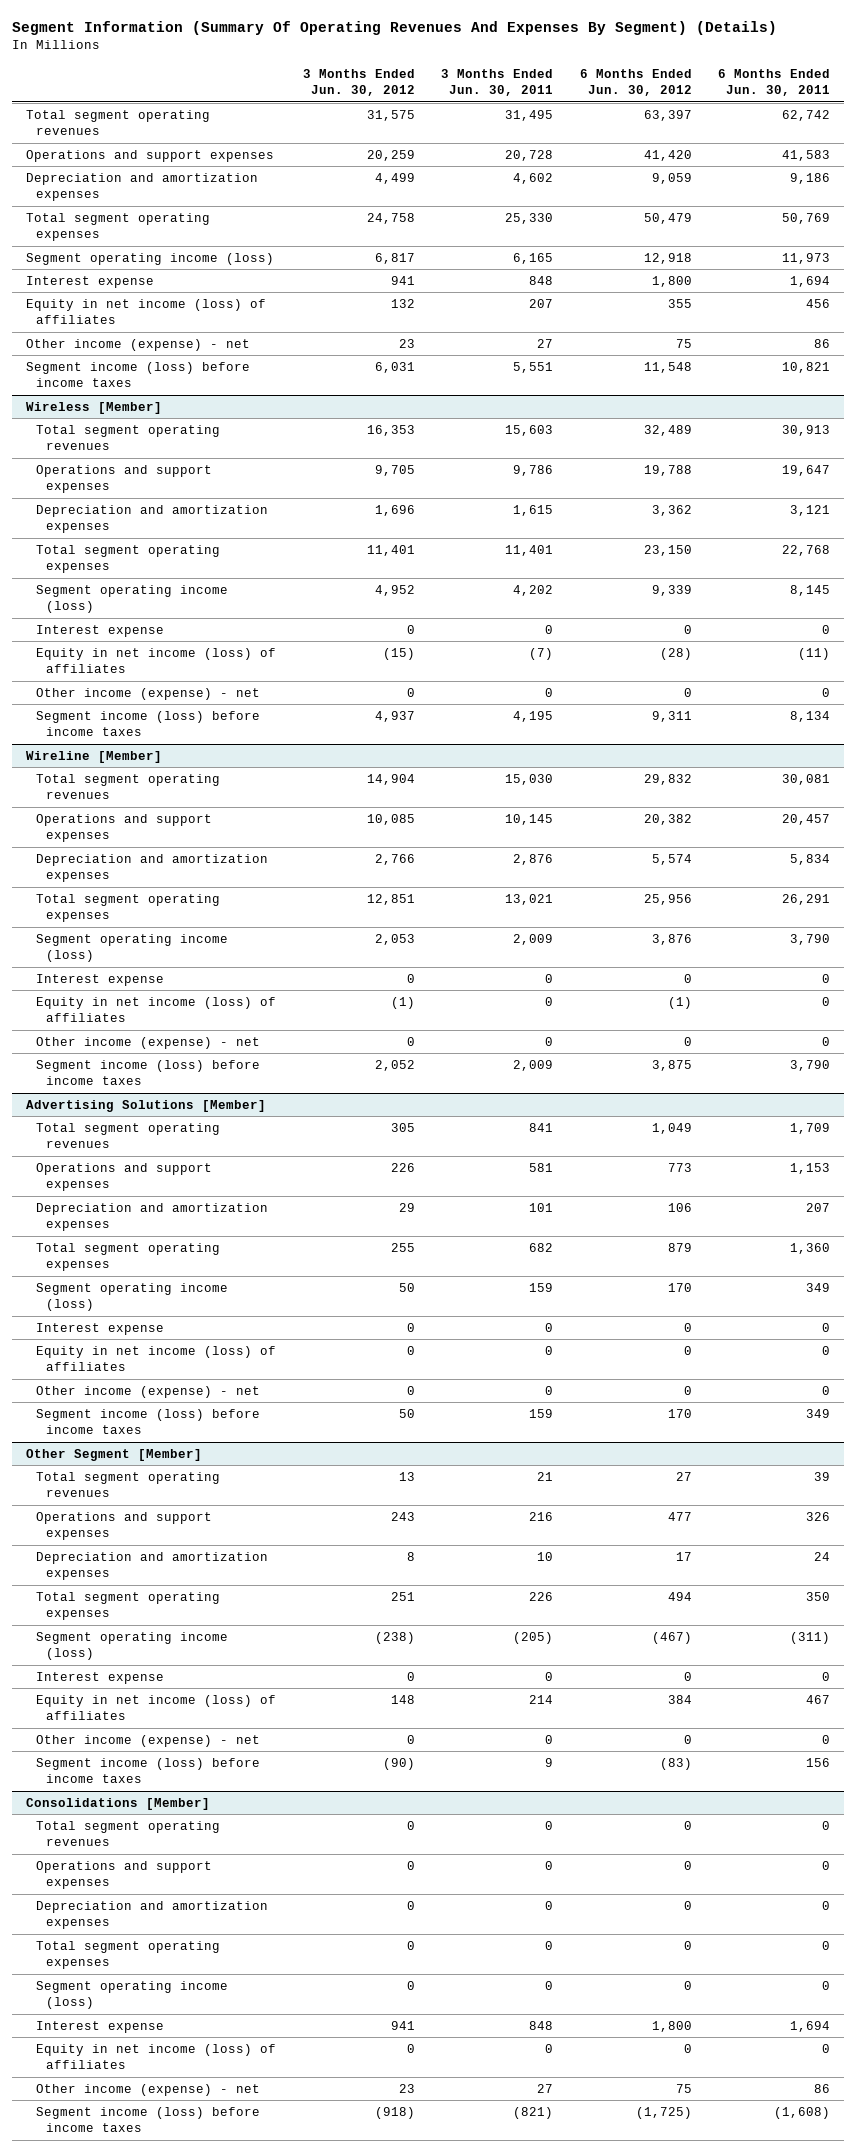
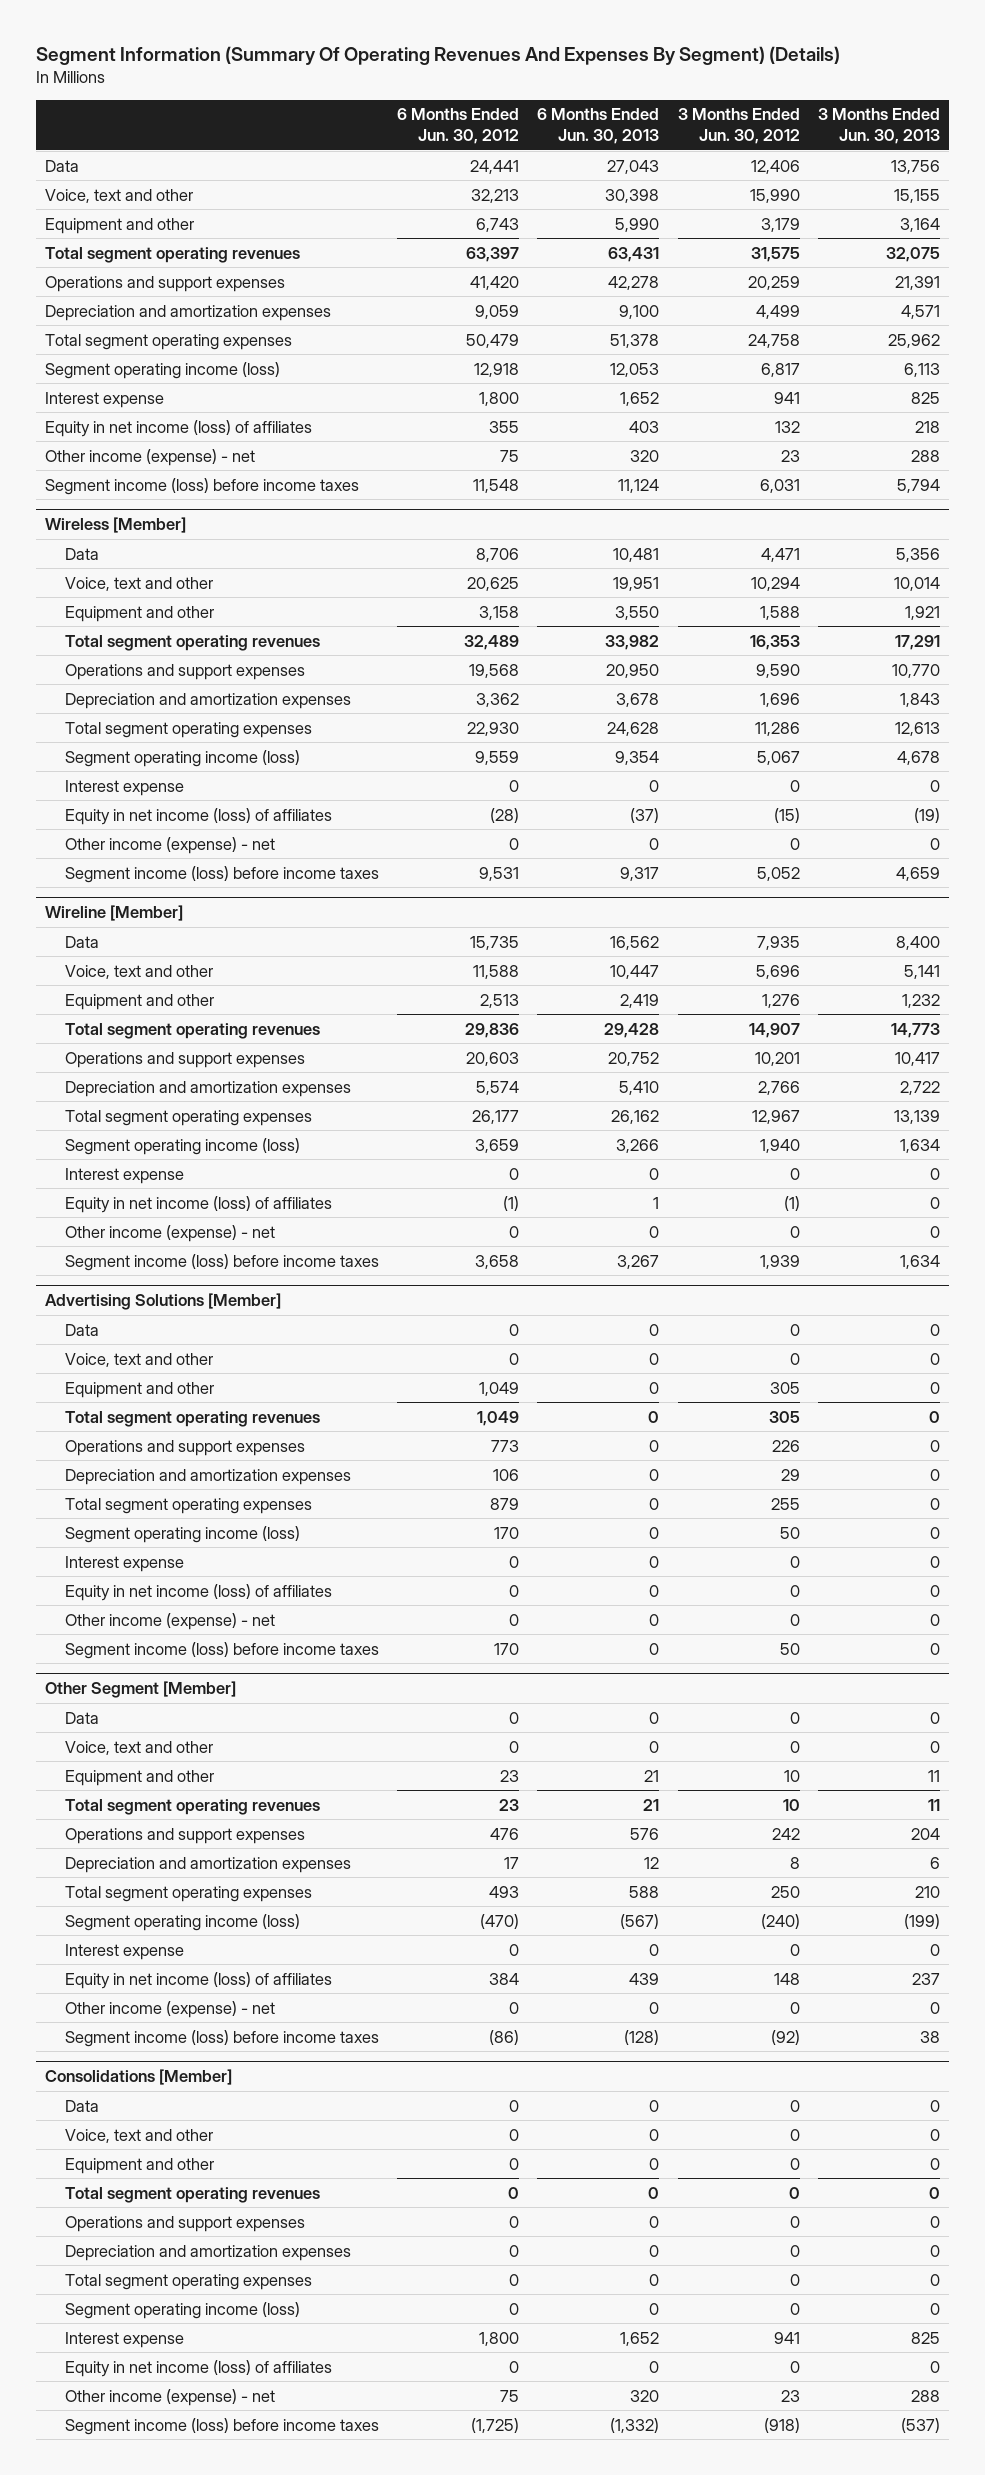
[441,68,554,97] 3 Months Ended Jun. 30, 2011 -> none
[718,68,831,97] 6 Months Ended Jun. 30, 2011 -> none
none -> [537,108,660,145] 6 Months Ended Jun. 30, 2013
none -> [817,108,940,145] 3 Months Ended Jun. 30, 2013
none -> [45,159,80,172] Data
none -> [45,188,194,203] Voice, text and other
none -> [45,217,195,234] Equipment and other
none -> [64,547,99,560] Data
none -> [64,576,213,591] Voice, text and other
none -> [64,605,214,622] Equipment and other
[374,464,415,476] 9,705 -> [755,663,800,678] 9,590
[643,464,692,476] 19,788 -> [468,663,519,678] 19,568
[366,544,415,556] 11,401 -> [754,721,800,736] 11,286
[643,544,692,556] 23,150 -> [466,721,519,736] 22,930
[374,584,415,596] 4,952 -> [756,750,800,765] 5,067
[651,584,692,596] 9,339 -> [474,750,519,765] 9,559
[374,710,415,722] 4,937 -> [756,866,800,881] 5,052
[651,710,692,722] 9,311 -> [478,866,519,881] 9,531
none -> [64,935,99,948] Data
none -> [64,964,213,979] Voice, text and other
none -> [64,993,214,1010] Equipment and other
[366,773,415,785] 14,904 -> [748,1022,800,1038] 14,907
[643,773,692,785] 29,832 -> [464,1022,519,1038] 29,836
[366,813,415,825] 10,085 -> [754,1051,800,1066] 10,201
[643,813,692,825] 20,382 -> [465,1051,519,1066] 20,603
[366,893,415,905] 12,851 -> [751,1109,800,1124] 12,967
[643,893,692,905] 25,956 -> [471,1109,519,1124] 26,177
[374,933,415,945] 2,053 -> [759,1138,800,1153] 1,940
[651,933,692,945] 3,876 -> [474,1138,519,1153] 3,659
[374,1059,415,1071] 2,052 -> [759,1254,800,1269] 1,939
[651,1059,692,1071] 3,875 -> [474,1254,519,1269] 3,658
none -> [64,1323,99,1336] Data
none -> [64,1352,213,1367] Voice, text and other
none -> [64,1381,214,1398] Equipment and other
none -> [64,1711,99,1724] Data
none -> [64,1740,213,1755] Voice, text and other
none -> [64,1769,214,1786] Equipment and other
[398,1471,415,1481] 13 -> [782,1798,800,1811] 10
[675,1471,692,1481] 27 -> [498,1798,519,1811] 23
[390,1511,415,1521] 243 -> [771,1827,800,1840] 242
[667,1511,692,1521] 477 -> [489,1827,519,1840] 476
[390,1591,415,1601] 251 -> [770,1885,800,1898] 250
[667,1591,692,1601] 494 -> [488,1885,519,1898] 493
[374,1631,415,1644] (238) -> [760,1913,800,1929] (240)
[651,1631,692,1644] (467) -> [479,1913,519,1929] (470)
[382,1757,415,1770] (90) -> [770,2029,800,2045] (92)
[659,1757,692,1770] (83) -> [488,2029,519,2045] (86)
none -> [64,2099,99,2112] Data
none -> [64,2128,213,2143] Voice, text and other
none -> [64,2157,214,2174] Equipment and other

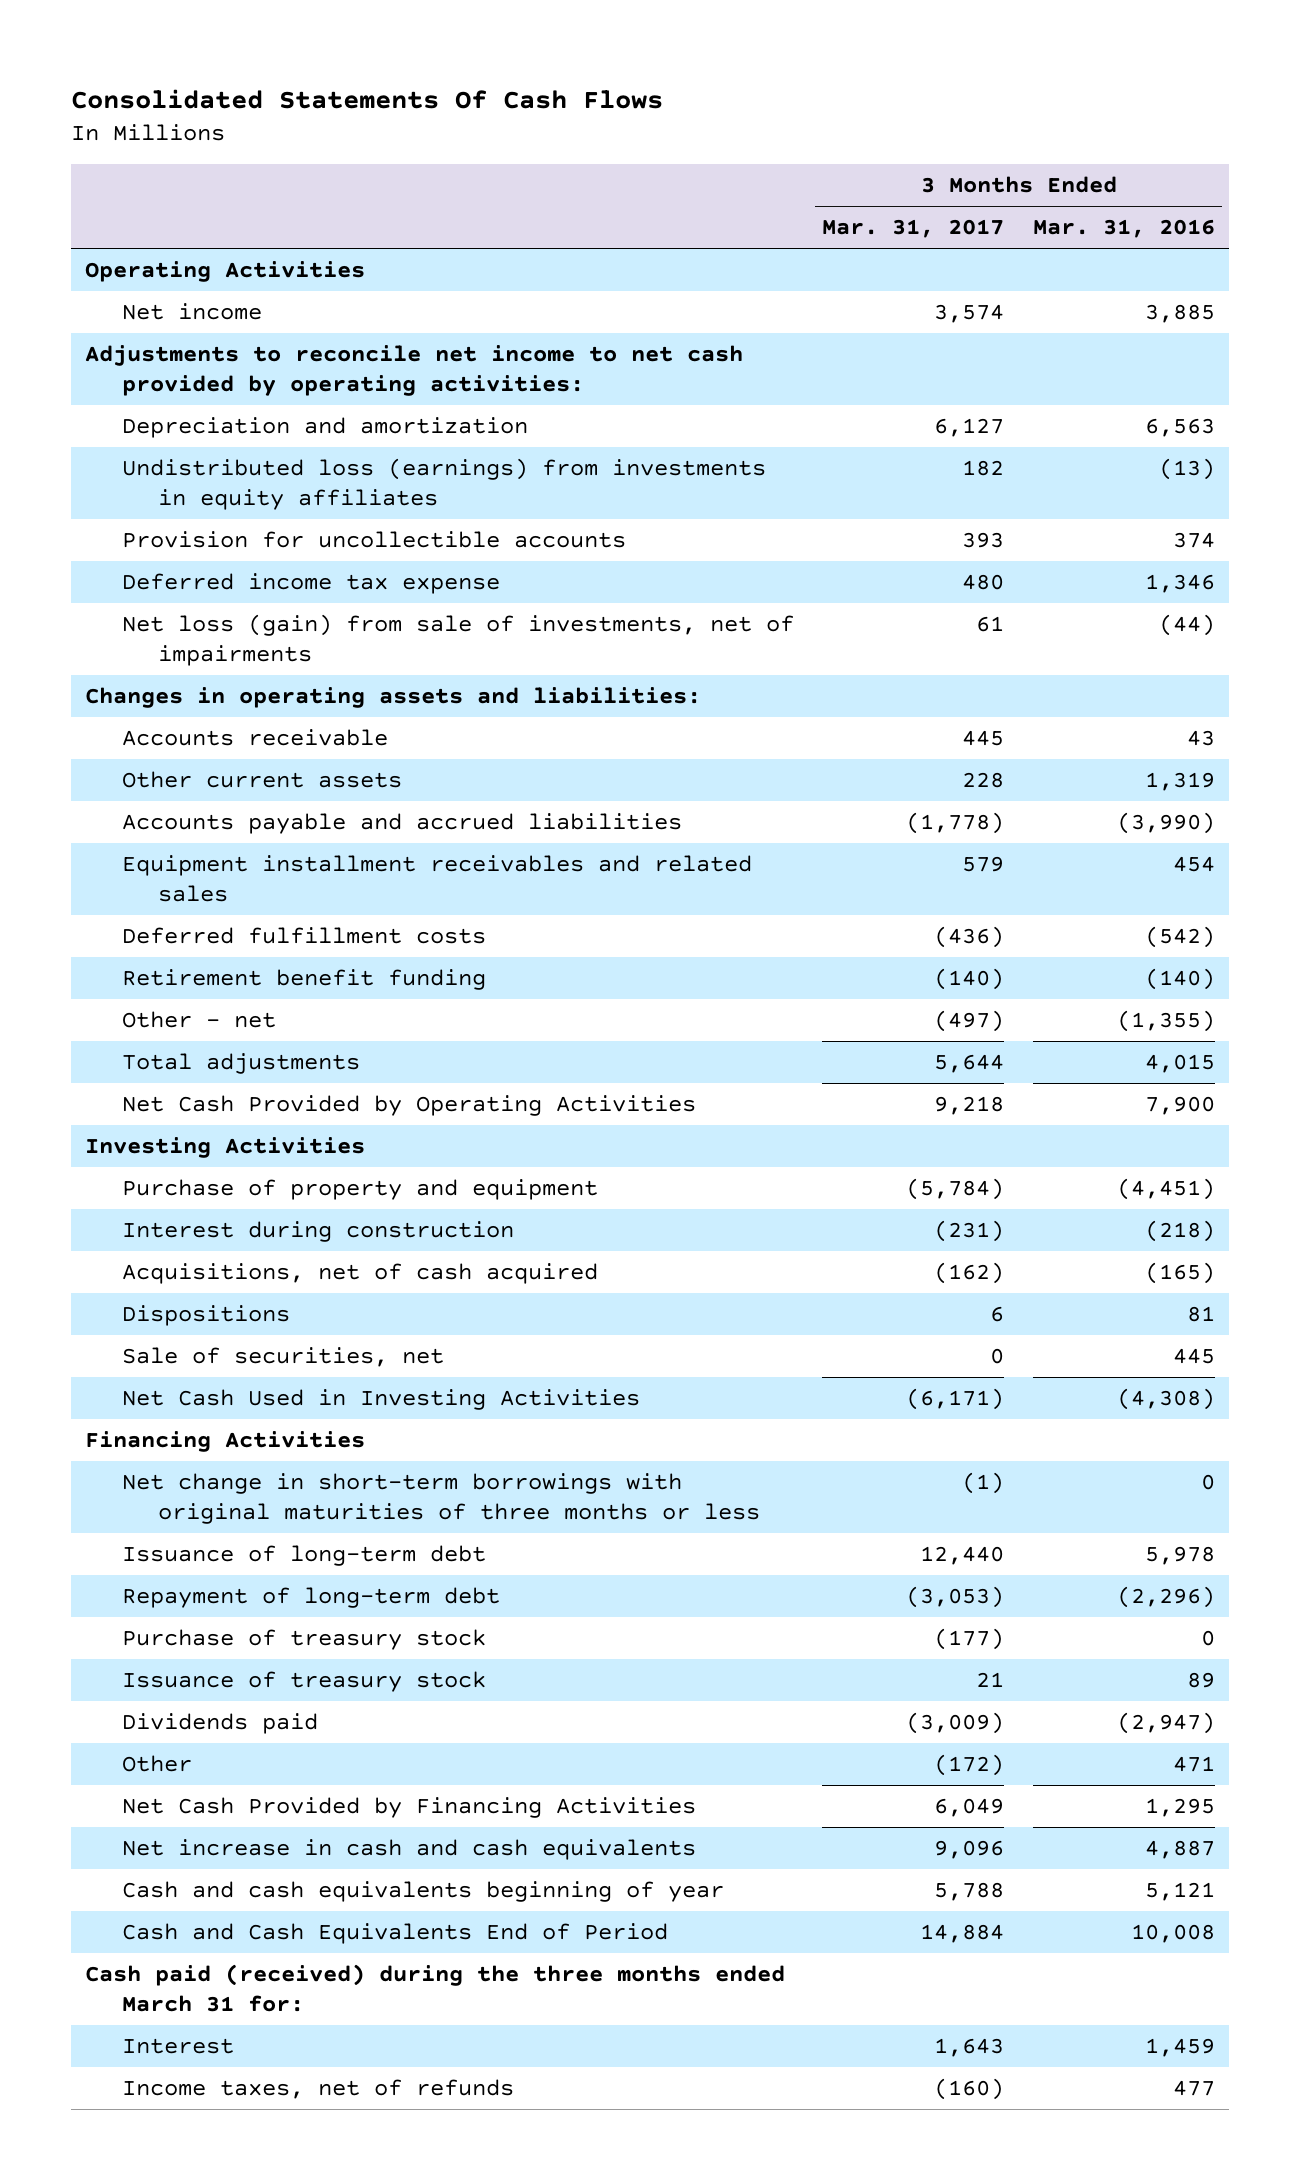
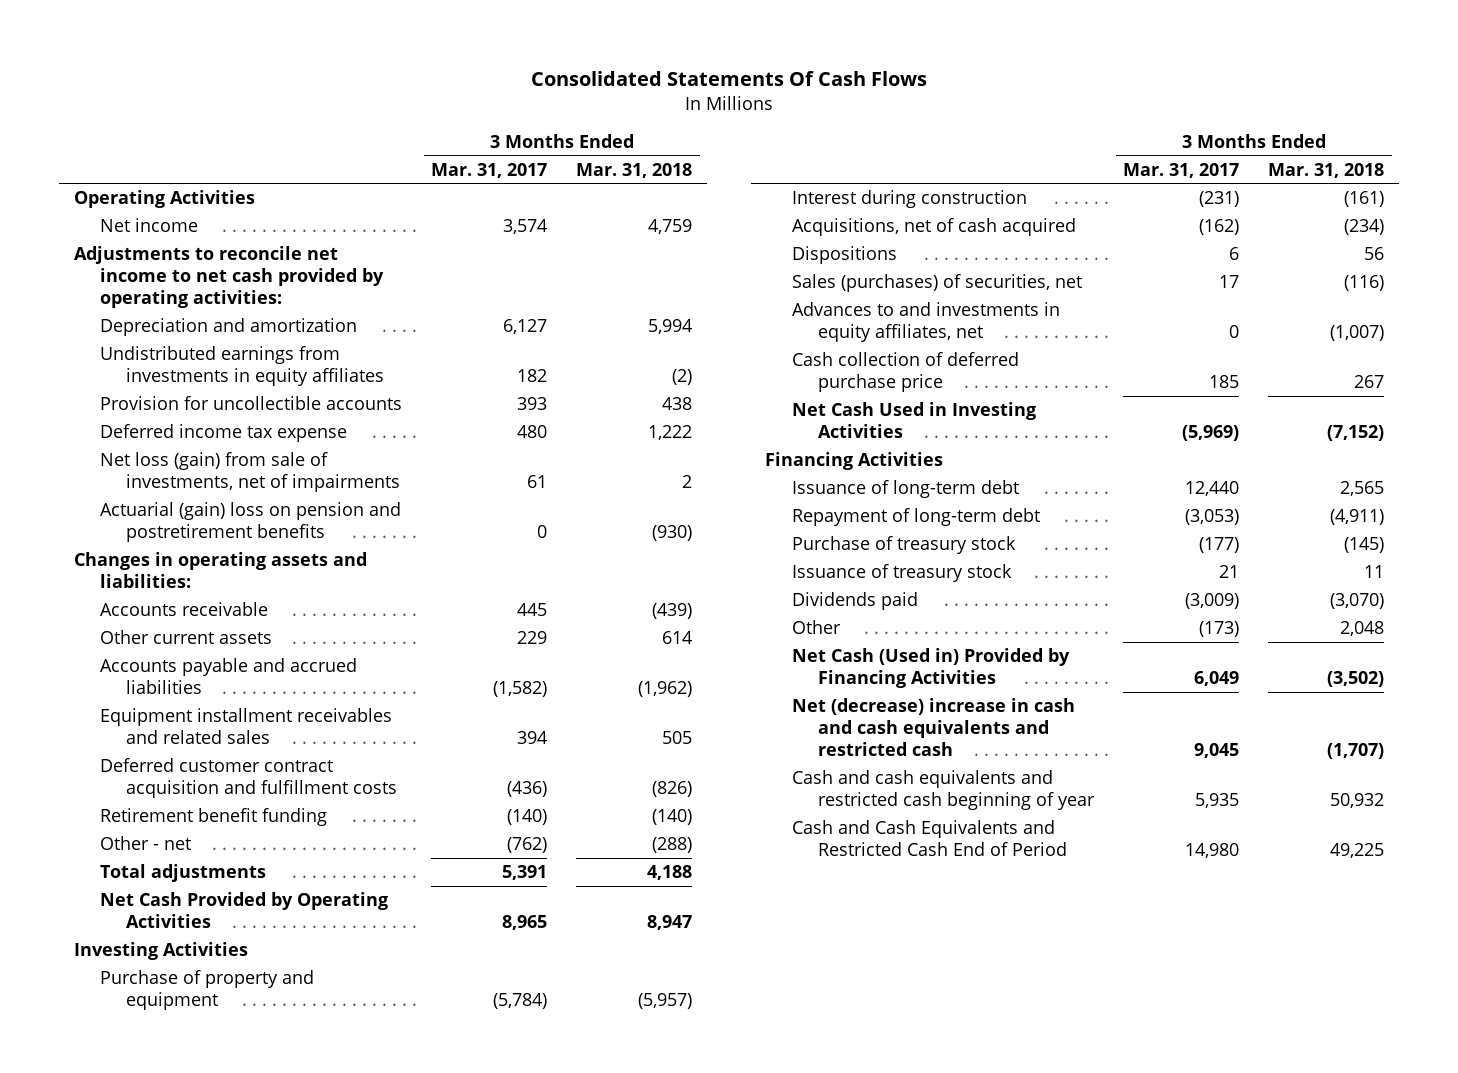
[1033,219,1216,239] Mar. 31, 2016 -> none
none -> [576,162,693,178] Mar. 31, 2018
[121,458,766,510] Undistributed loss (earnings) from investments in equity affiliates -> [99,346,385,387] Undistributed earnings from investments in equity affiliates
none -> [99,502,401,543] Actuarial (gain) loss on pension and postretirement benefits
[962,772,1005,789] 228 -> [517,631,548,645] 229
[906,812,1005,835] (1,778) -> [493,681,548,698] (1,582)
[962,856,1005,873] 579 -> [517,731,548,745] 394
[121,927,486,945] Deferred fulfillment costs -> [99,758,398,799] Deferred customer contract acquisition and fulfillment costs
[934,1010,1005,1033] (497) -> [507,837,548,854] (762)
[934,1054,1005,1074] 5,644 -> [502,865,548,881] 5,391
[934,1096,1005,1116] 9,218 -> [502,915,548,931] 8,965
[121,1347,444,1368] Sale of securities, net -> [791,274,1082,293] Sales (purchases) of securities, net
[990,1348,1005,1365] 0 -> [1219,275,1240,289] 17
none -> [791,302,1060,343] Advances to and investments in equity affiliates, net
none -> [791,352,1019,393] Cash collection of deferred purchase price
[906,1388,1005,1411] (6,171) -> [1182,425,1240,442] (5,969)
[121,1473,761,1524] Net change in short-term borrowings with original maturities of three months or less -> none
[85,1964,786,2012] Cash paid (received) during the three months ended March 31 for: -> none
[121,2038,234,2055] Interest -> none
[121,2079,514,2100] Income taxes, net of refunds -> none
[934,1754,1005,1777] (172) -> [1199,621,1240,638] (173)
[121,1797,696,1819] Net Cash Provided by Financing Activities -> [791,648,1070,689] Net Cash (Used in) Provided by Financing Activities
[121,1839,696,1861] Net increase in cash and cash equivalents -> [791,698,1075,757] Net (decrease) increase in cash and cash equivalents and restricted cash
[934,1840,1005,1860] 9,096 -> [1194,743,1240,759] 9,045
[121,1881,724,1903] Cash and cash equivalents beginning of year -> [791,770,1096,811] Cash and cash equivalents and restricted cash beginning of year
[934,1882,1005,1902] 5,788 -> [1195,793,1240,809] 5,935
[121,1923,668,1945] Cash and Cash Equivalents End of Period -> [791,820,1068,857] Cash and Cash Equivalents and Restricted Cash End of Period
[920,1924,1005,1944] 14,884 -> [1185,843,1240,859] 14,980

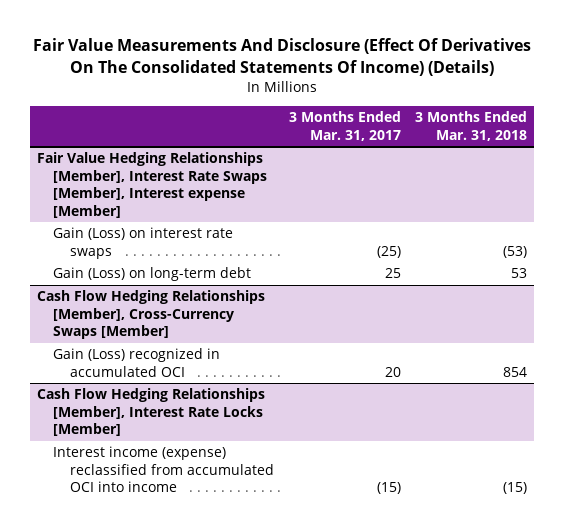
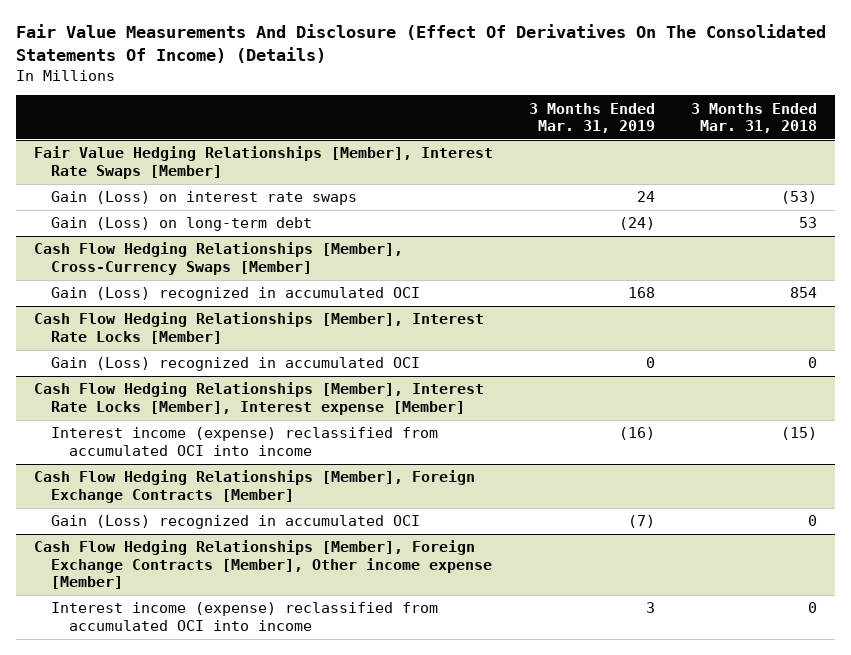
[288,111,401,141] 3 Months Ended Mar. 31, 2017 -> none
none -> [528,102,655,133] 3 Months Ended Mar. 31, 2019
[36,152,268,218] Fair Value Hedging Relationships [Member], Interest Rate Swaps [Member], Interest expense [Member] -> [33,146,493,179] Fair Value Hedging Relationships [Member], Interest Rate Swaps [Member]
none -> [51,357,421,372] Gain (Loss) recognized in accumulated OCI
none -> [33,382,484,415] Cash Flow Hedging Relationships [Member], Interest Rate Locks [Member], Interest expense [Member]
none -> [33,470,475,503] Cash Flow Hedging Relationships [Member], Foreign Exchange Contracts [Member]
none -> [51,515,421,530] Gain (Loss) recognized in accumulated OCI
none -> [33,540,493,590] Cash Flow Hedging Relationships [Member], Foreign Exchange Contracts [Member], Other income expense [Member]
none -> [51,602,439,631] Interest income (expense) reclassified from accumulated OCI into income

